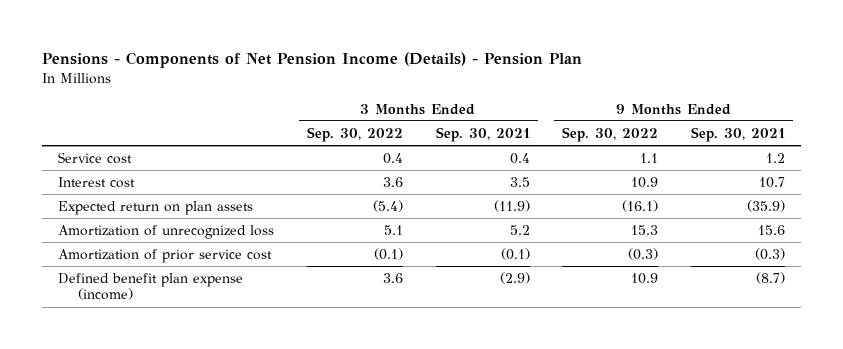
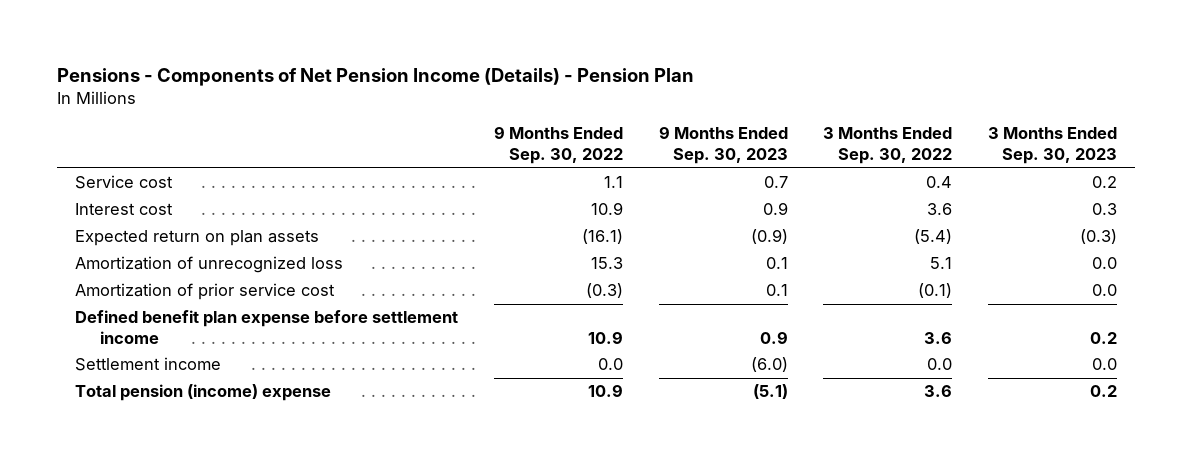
[435,126,530,142] Sep. 30, 2021 -> none
[691,126,786,142] Sep. 30, 2021 -> none
none -> [658,126,788,165] 9 Months Ended Sep. 30, 2023
none -> [988,127,1118,165] 3 Months Ended Sep. 30, 2023
none -> [74,310,458,345] Defined benefit plan expense before settlement income
none -> [74,357,221,372] Settlement income
[58,273,244,301] Defined benefit plan expense (income) -> [74,384,331,402] Total pension (income) expense

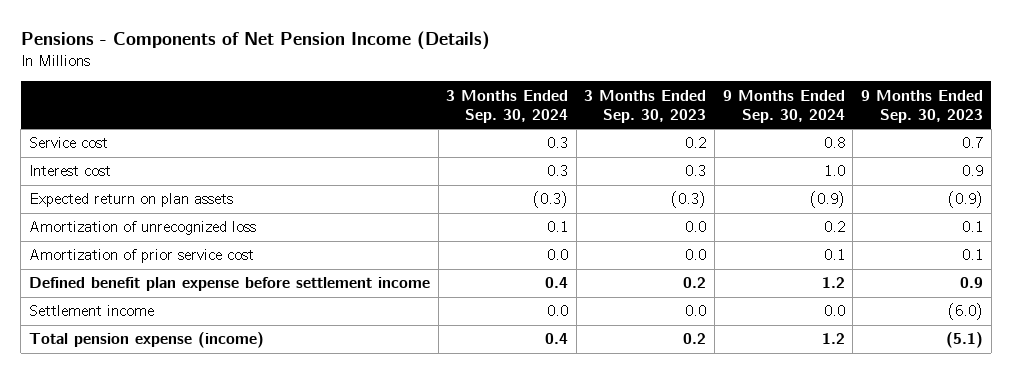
[56,67,694,86] Pensions - Components of Net Pension Income (Details) - Pension Plan -> [20,30,490,50] Pensions - Components of Net Pension Income (Details)
[493,126,623,165] 9 Months Ended Sep. 30, 2022 -> none
[823,127,953,165] 3 Months Ended Sep. 30, 2022 -> none
none -> [446,89,569,123] 3 Months Ended Sep. 30, 2024
none -> [722,89,845,123] 9 Months Ended Sep. 30, 2024
[74,384,331,402] Total pension (income) expense -> [28,332,264,349] Total pension expense (income)

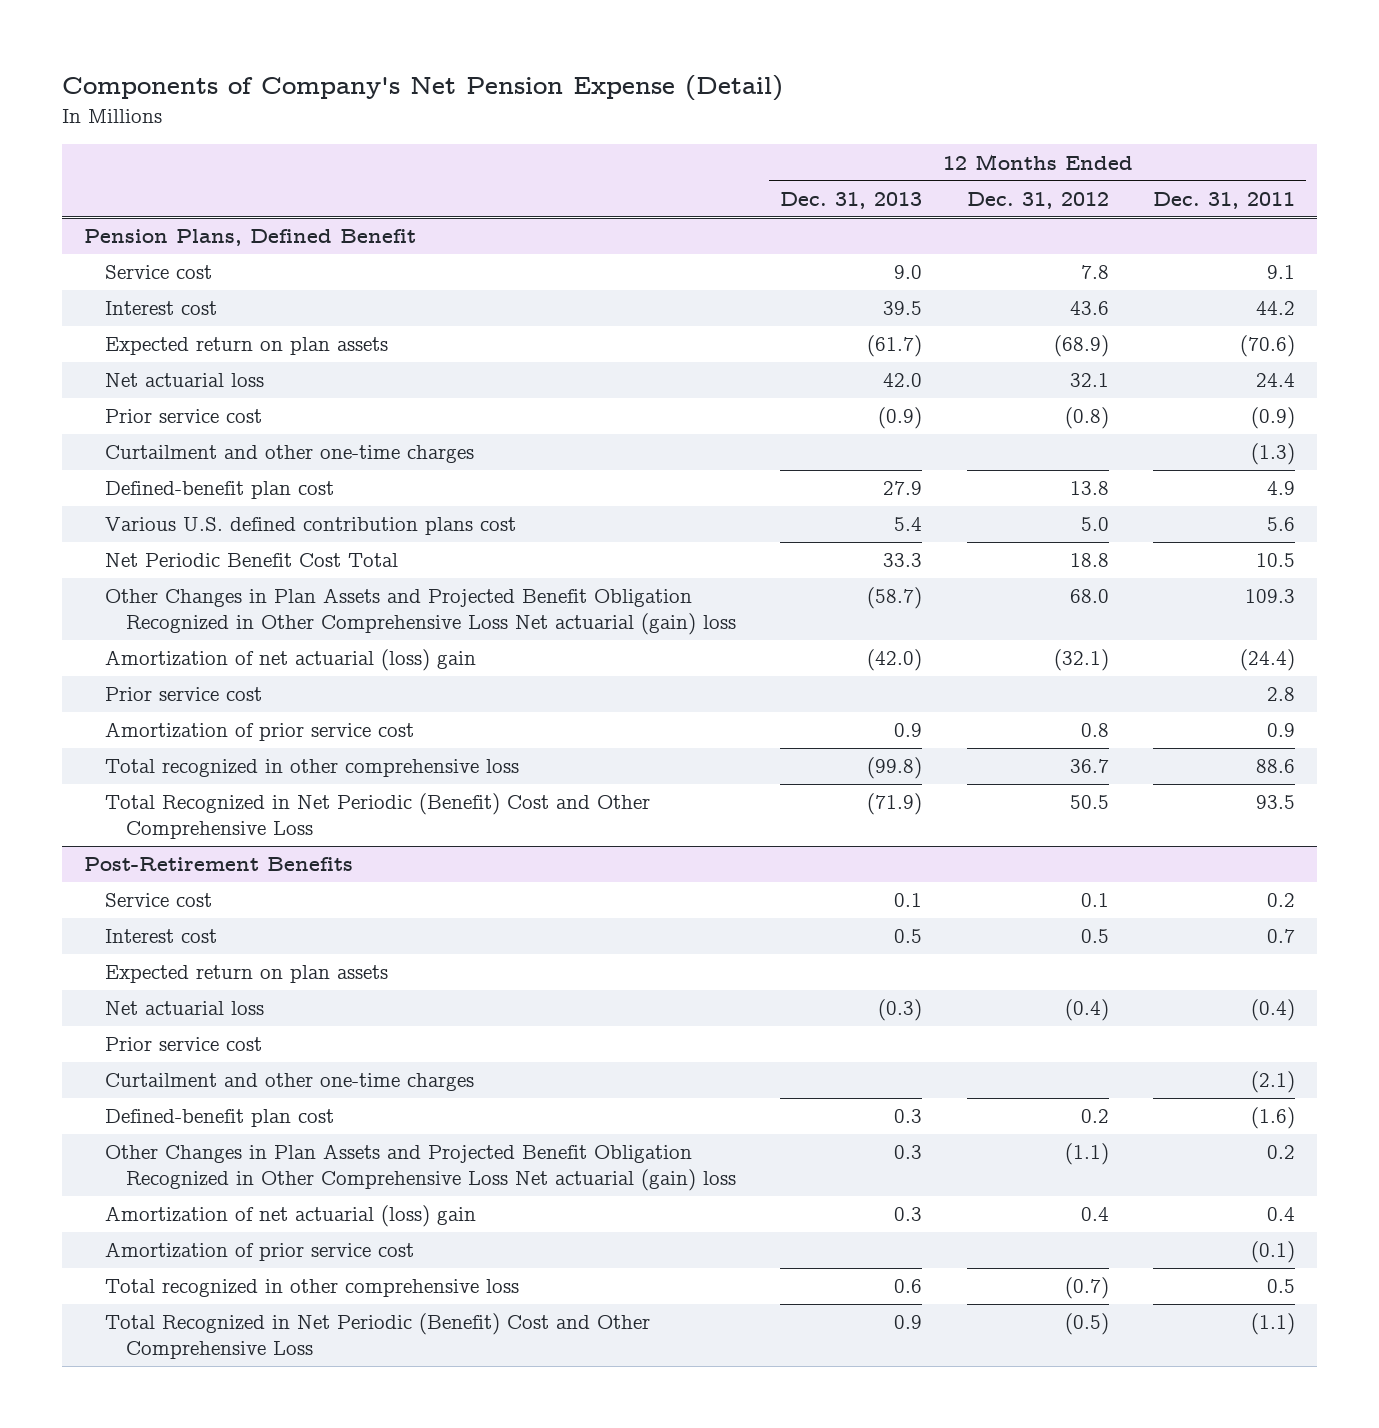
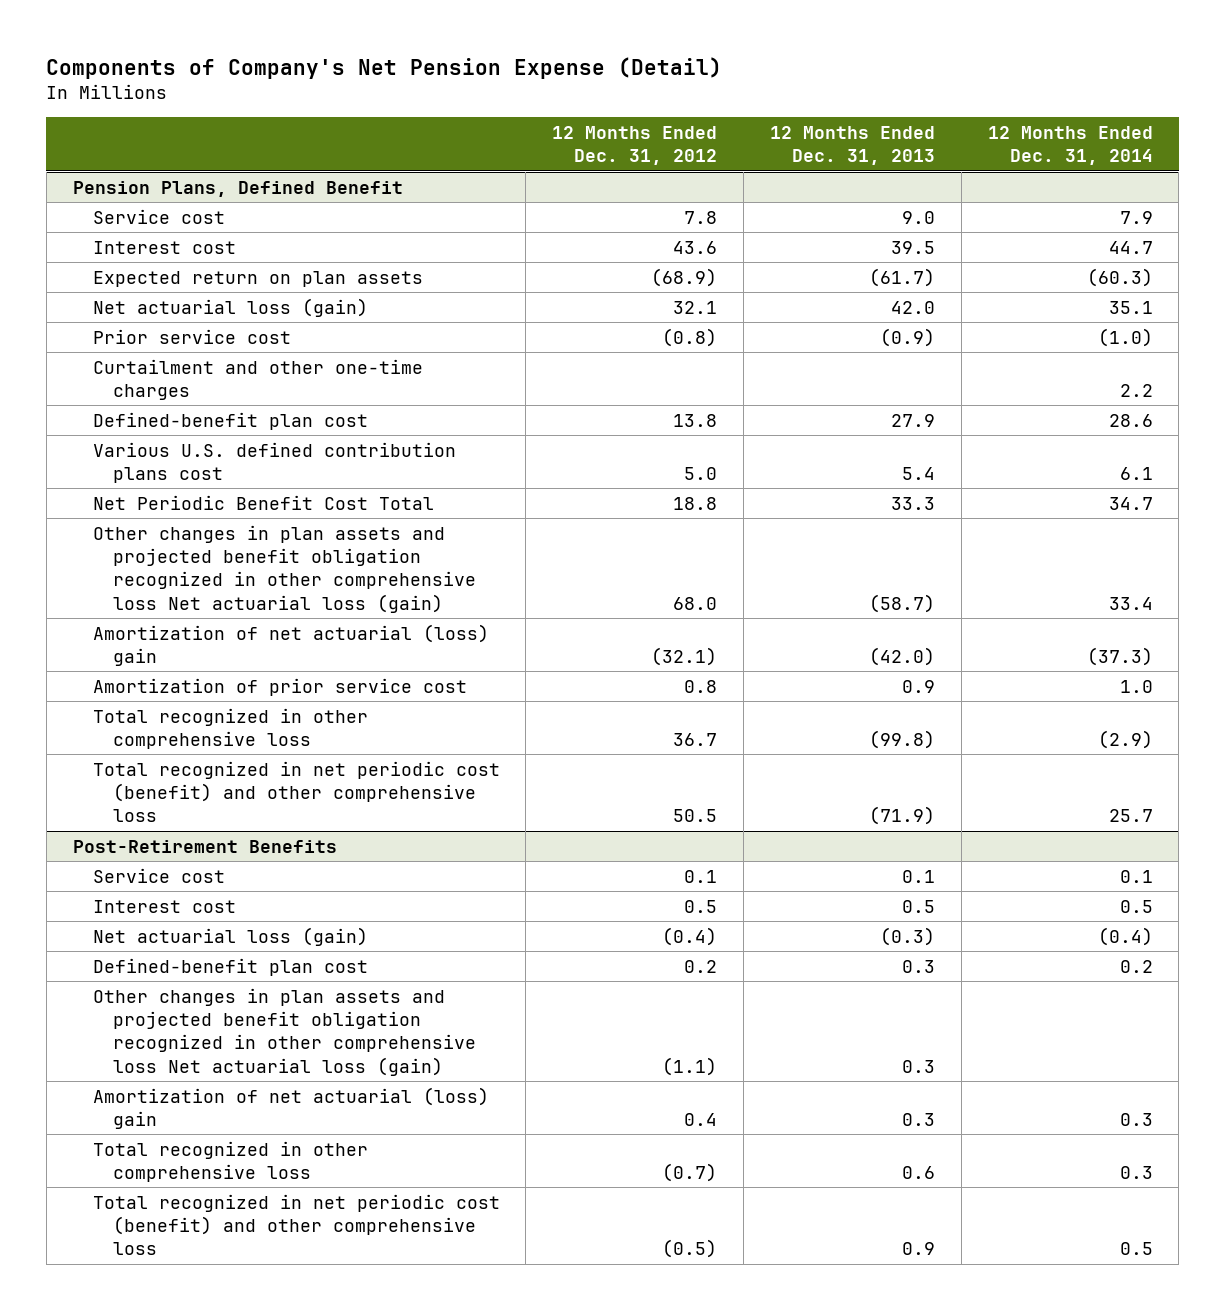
[1152,191,1295,209] Dec. 31, 2011 -> none
none -> [987,126,1153,166] 12 Months Ended Dec. 31, 2014
[104,373,264,388] Net actuarial loss -> [92,297,368,317] Net actuarial loss (gain)
[104,588,737,636] Other Changes in Plan Assets and Projected Benefit Obligation Recognized in Other Comprehensive Loss Net actuarial (gain) loss -> [92,524,476,613] Other changes in plan assets and projected benefit obligation recognized in other comprehensive loss Net actuarial loss (gain)
[104,687,262,702] Prior service cost -> none
[104,793,650,840] Total Recognized in Net Periodic (Benefit) Cost and Other Comprehensive Loss -> [92,760,500,823] Total recognized in net periodic cost (benefit) and other comprehensive loss
[104,965,388,984] Expected return on plan assets -> none
[104,1037,262,1052] Prior service cost -> none
[104,1073,474,1092] Curtailment and other one-time charges -> none
[104,1001,264,1016] Net actuarial loss -> [92,926,368,946] Net actuarial loss (gain)
[104,1144,737,1192] Other Changes in Plan Assets and Projected Benefit Obligation Recognized in Other Comprehensive Loss Net actuarial (gain) loss -> [92,987,476,1076] Other changes in plan assets and projected benefit obligation recognized in other comprehensive loss Net actuarial loss (gain)
[104,1242,414,1262] Amortization of prior service cost -> none
[104,1313,650,1360] Total Recognized in Net Periodic (Benefit) Cost and Other Comprehensive Loss -> [92,1193,500,1256] Total recognized in net periodic cost (benefit) and other comprehensive loss

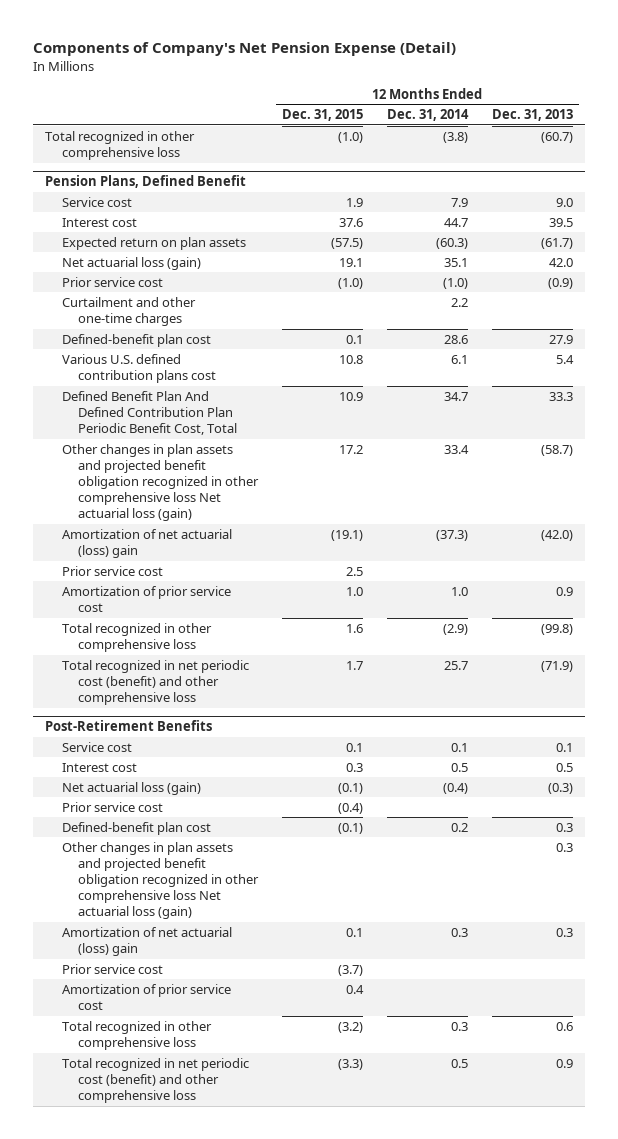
[552,126,718,166] 12 Months Ended Dec. 31, 2012 -> none
none -> [281,109,363,122] Dec. 31, 2015
none -> [45,130,196,161] Total recognized in other comprehensive loss
[92,494,434,510] Net Periodic Benefit Cost Total -> [61,390,238,436] Defined Benefit Plan And Defined Contribution Plan Periodic Benefit Cost, Total
none -> [61,565,163,576] Prior service cost
none -> [61,801,163,812] Prior service cost
none -> [61,963,163,974] Prior service cost
none -> [61,983,231,1011] Amortization of prior service cost

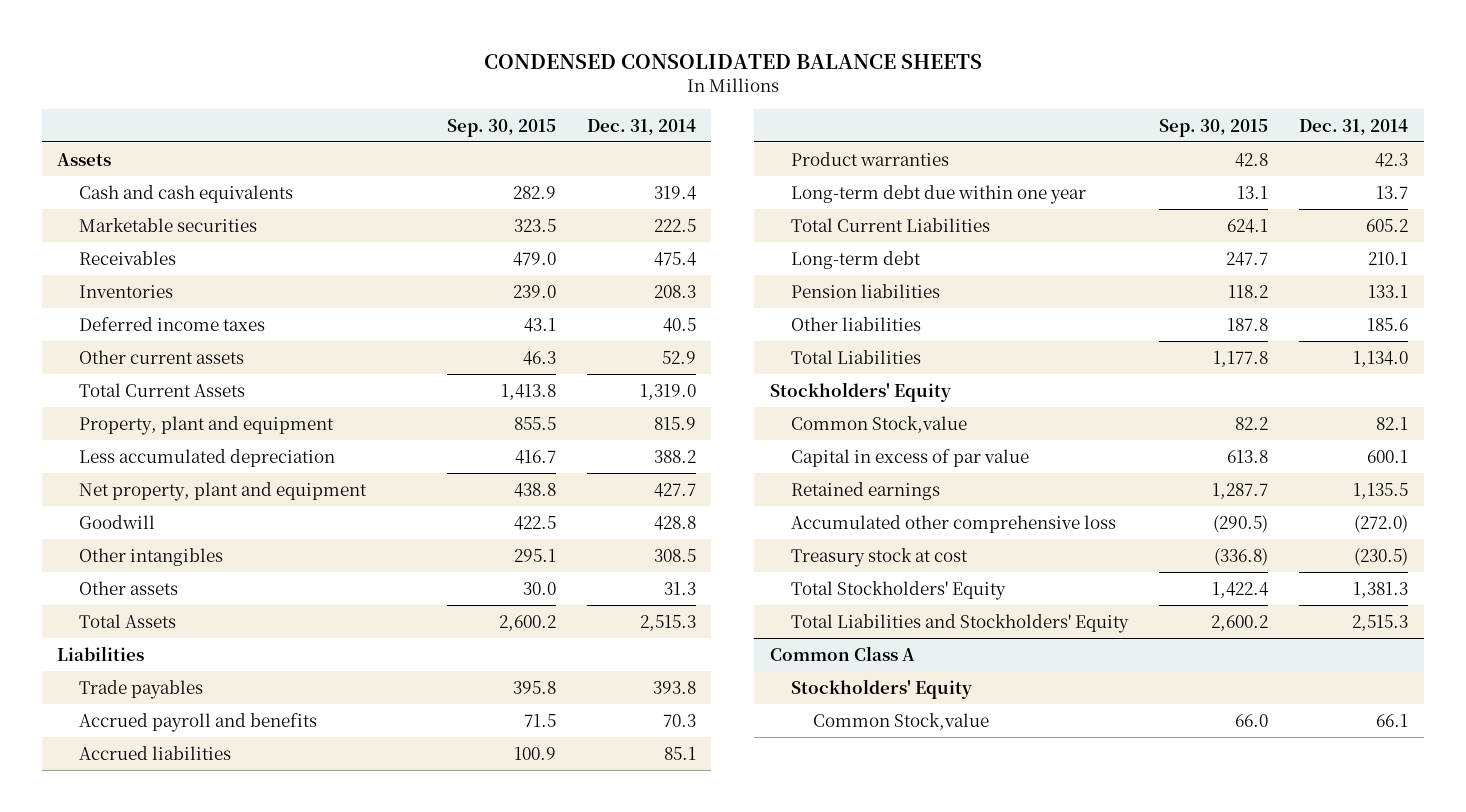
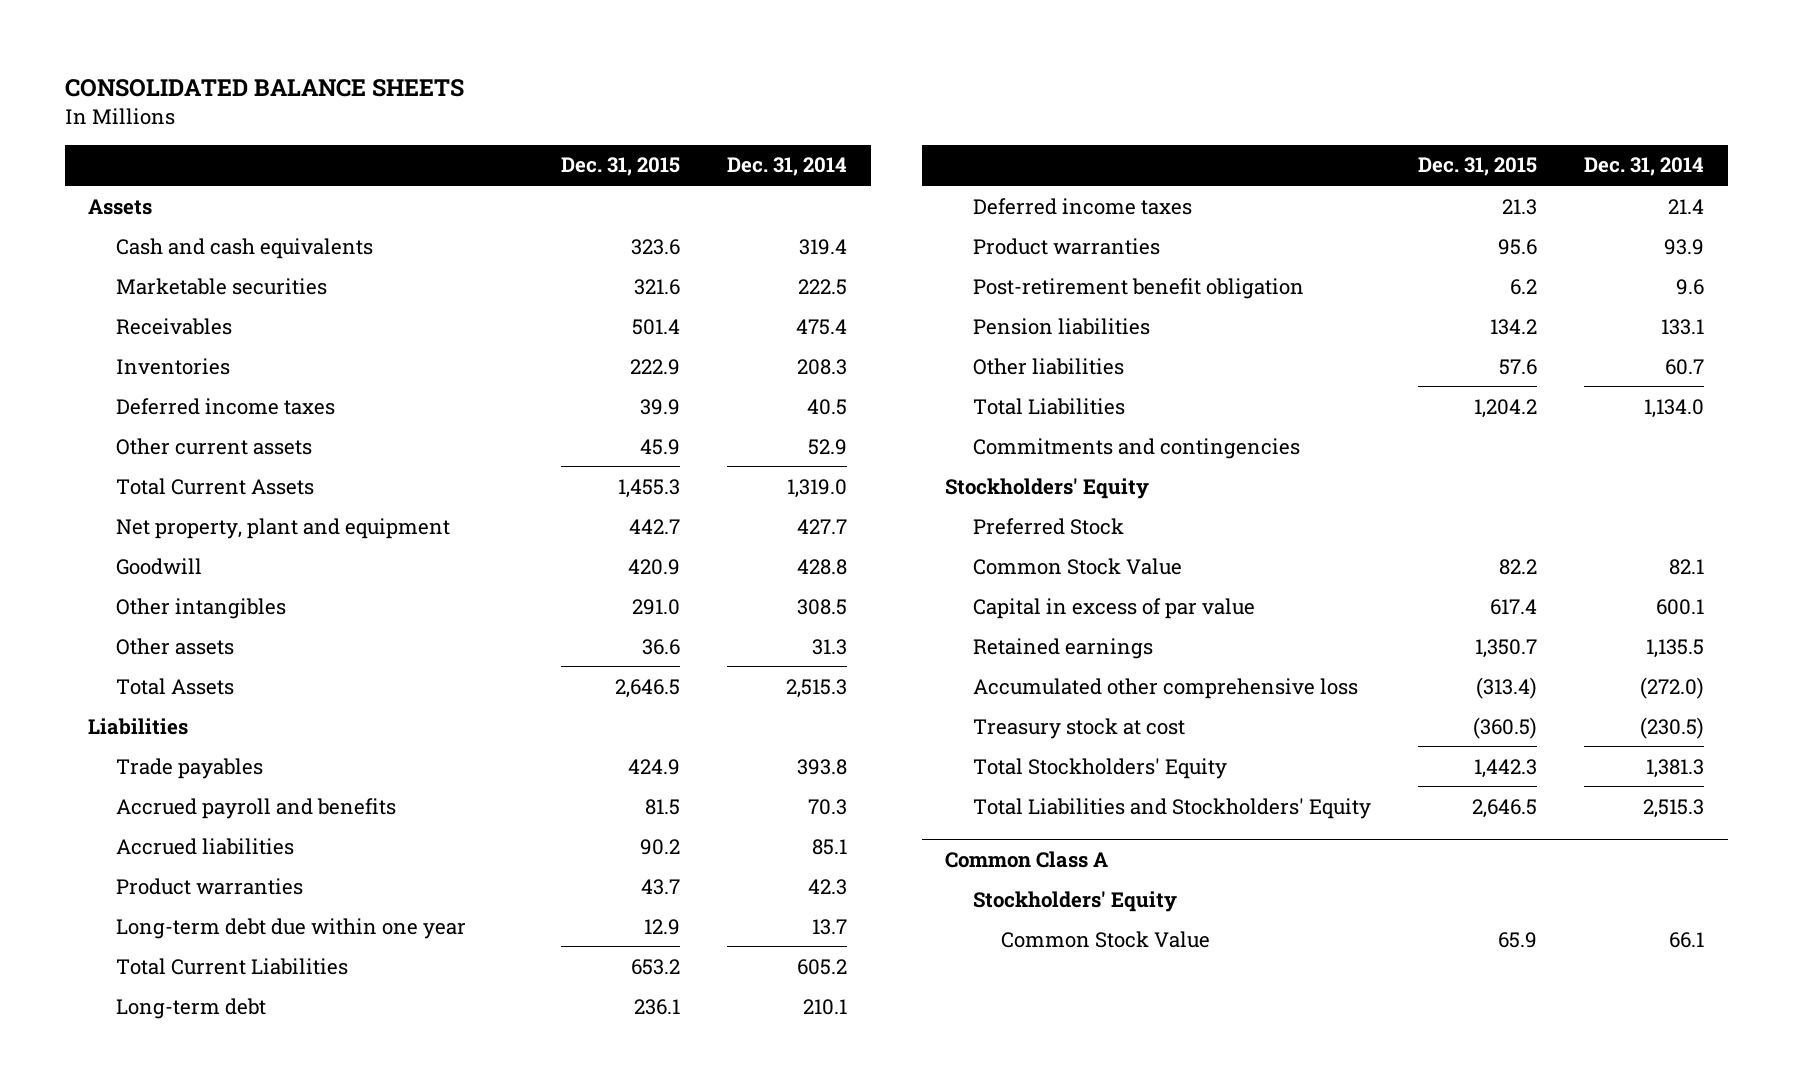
[483,53,982,69] CONDENSED CONSOLIDATED BALANCE SHEETS -> [64,79,464,98] CONSOLIDATED BALANCE SHEETS
[446,118,556,137] Sep. 30, 2015 -> none
none -> [561,157,681,177] Dec. 31, 2015
[78,415,334,435] Property, plant and equipment -> none
[78,448,335,467] Less accumulated depreciation -> none
none -> [973,197,1193,215] Deferred income taxes
none -> [973,237,1161,255] Product warranties
none -> [973,277,1305,299] Post-retirement benefit obligation
[1367,317,1409,331] 185.6 -> [1665,358,1705,375] 60.7
none -> [973,437,1301,459] Commitments and contingencies
none -> [973,517,1125,535] Preferred Stock
[791,415,968,433] Common Stock,value -> [973,557,1183,575] Common Stock Value
[812,712,989,730] Common Stock,value -> [1001,930,1211,948] Common Stock Value

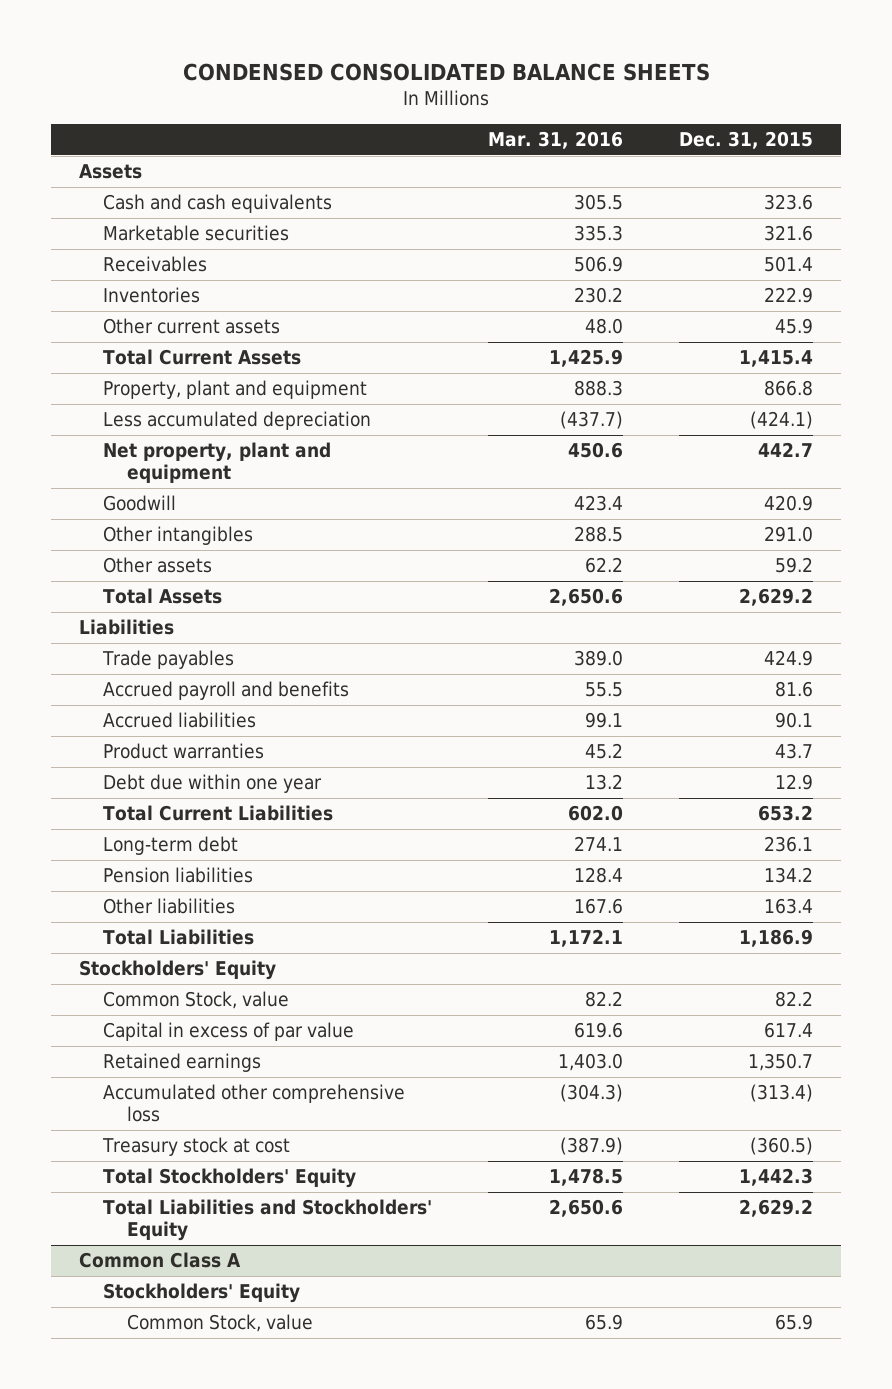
[64,79,464,98] CONSOLIDATED BALANCE SHEETS -> [182,62,710,81] CONDENSED CONSOLIDATED BALANCE SHEETS
[727,157,848,177] Dec. 31, 2014 -> none
none -> [487,131,623,150] Mar. 31, 2016
[116,397,336,415] Deferred income taxes -> none
[618,478,681,498] 1,455.3 -> [738,350,813,368] 1,415.4
none -> [103,380,368,400] Property, plant and equipment
none -> [103,411,372,431] Less accumulated depreciation
[642,638,681,655] 36.6 -> [774,557,813,574] 59.2
[615,678,681,698] 2,646.5 -> [738,588,813,607] 2,629.2
[645,798,681,815] 81.5 -> [774,681,813,698] 81.6
[640,838,681,855] 90.2 -> [774,712,813,729] 90.1
[116,917,467,939] Long-term debt due within one year -> [103,774,323,794] Debt due within one year
[973,197,1193,215] Deferred income taxes -> none
[973,237,1161,255] Product warranties -> none
[973,277,1305,299] Post-retirement benefit obligation -> none
[973,437,1301,459] Commitments and contingencies -> none
[1499,358,1538,375] 57.6 -> [763,898,813,915] 163.4
[1474,398,1538,418] 1,204.2 -> [738,929,813,948] 1,186.9
[973,517,1125,535] Preferred Stock -> none
[973,557,1183,575] Common Stock Value -> [103,991,290,1010] Common Stock, value
[1472,798,1538,818] 2,646.5 -> [738,1199,813,1218] 2,629.2
[1001,930,1211,948] Common Stock Value -> [127,1314,314,1333] Common Stock, value

